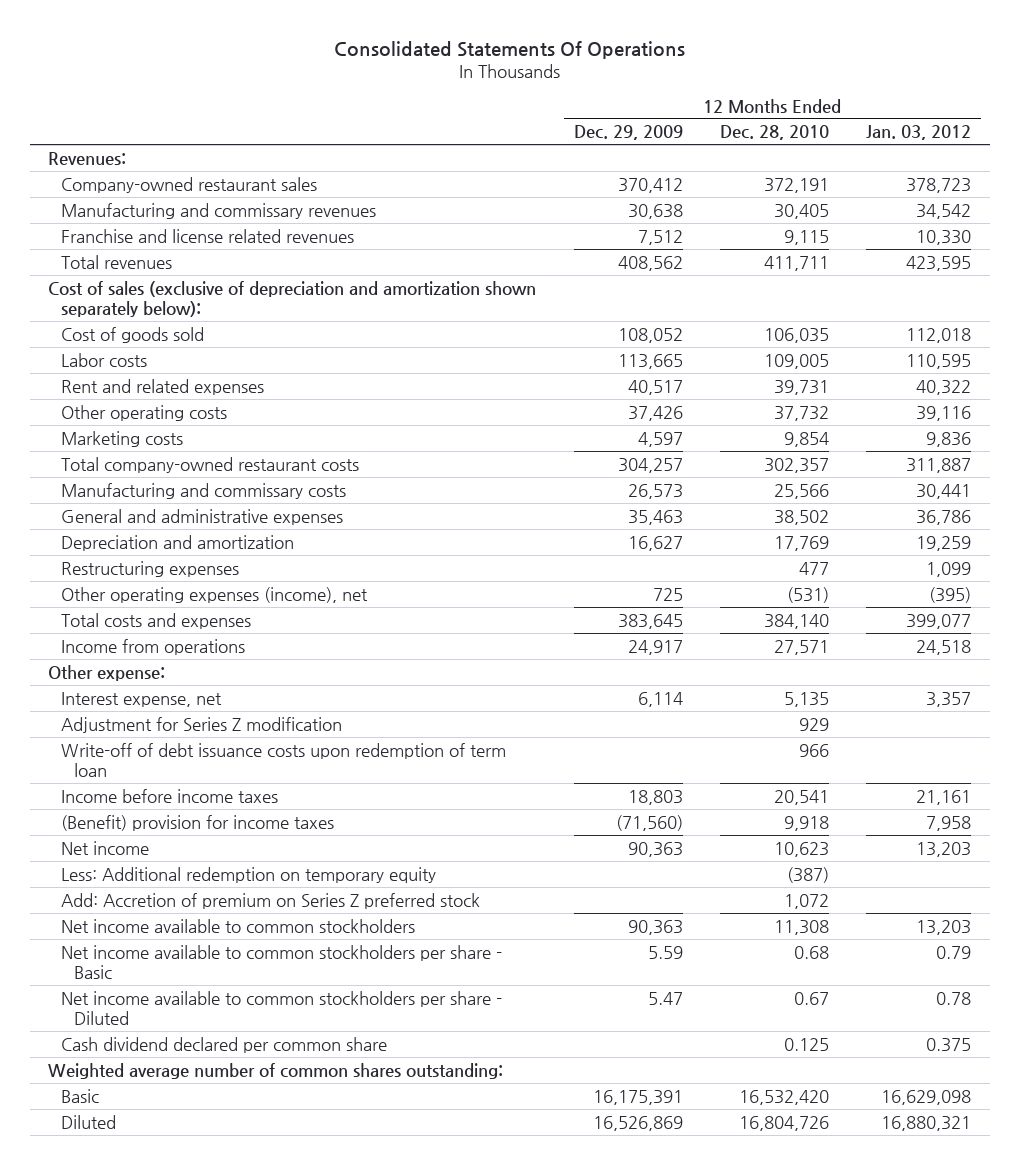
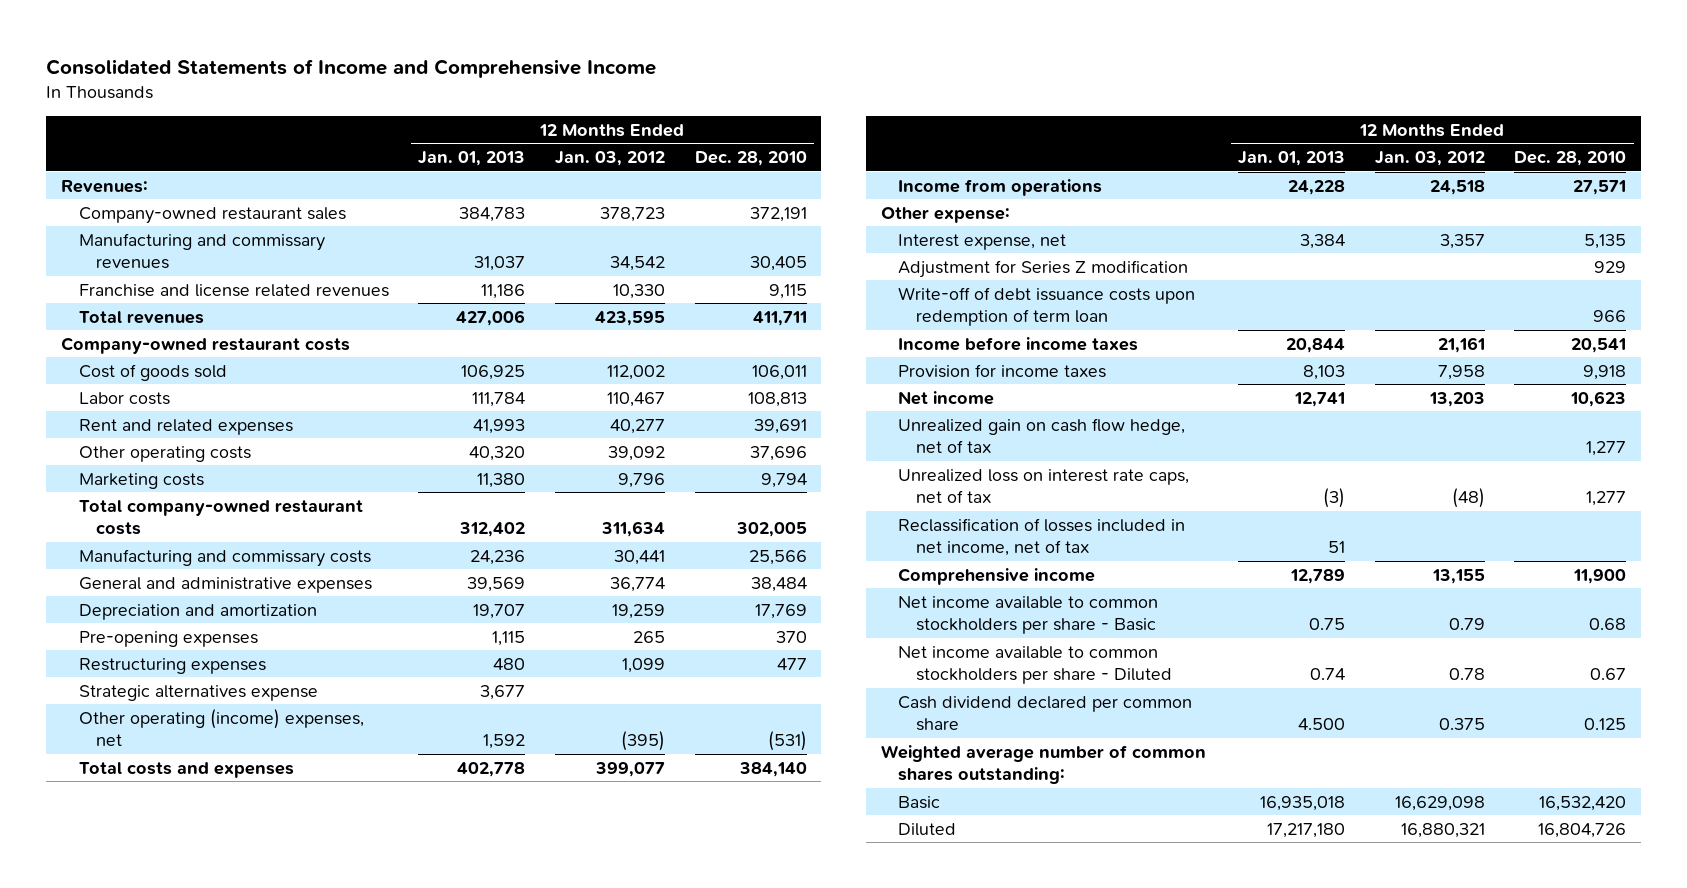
[333,40,685,59] Consolidated Statements Of Operations -> [46,59,657,79] Consolidated Statements of Income and Comprehensive Income
[573,125,683,141] Dec. 29, 2009 -> none
none -> [418,151,526,167] Jan. 01, 2013
[48,280,537,318] Cost of sales (exclusive of depreciation and amortization shown separately below): -> none
none -> [61,336,351,354] Company-owned restaurant costs
[763,327,829,343] 106,035 -> [751,364,807,380] 106,011
[906,327,972,343] 112,018 -> [606,364,665,380] 112,002
[763,353,829,369] 109,005 -> [747,391,807,407] 108,813
[906,353,972,369] 110,595 -> [606,391,665,407] 110,467
[773,379,829,395] 39,731 -> [753,418,807,434] 39,691
[916,379,972,395] 40,322 -> [609,418,665,434] 40,277
[773,405,829,421] 37,732 -> [749,445,807,461] 37,696
[916,405,972,421] 39,116 -> [607,445,665,461] 39,092
[783,431,829,447] 9,854 -> [760,472,807,488] 9,794
[926,431,972,447] 9,836 -> [617,472,665,488] 9,796
[763,457,829,473] 302,357 -> [735,521,807,537] 302,005
[906,457,972,473] 311,887 -> [600,520,665,537] 311,634
[773,509,829,525] 38,502 -> [750,576,807,592] 38,484
[916,509,972,525] 36,786 -> [609,576,665,592] 36,774
none -> [78,630,258,647] Pre-opening expenses
none -> [78,684,318,701] Strategic alternatives expense
[61,586,369,603] Other operating expenses (income), net -> [78,708,364,746] Other operating (income) expenses, net
[61,814,335,831] (Benefit) provision for income taxes -> [898,363,1107,378] Provision for income taxes
[61,866,437,883] Less: Additional redemption on temporary equity -> none
[61,892,481,909] Add: Accretion of premium on Series Z preferred stock -> none
[61,918,416,933] Net income available to common stockholders -> none
none -> [898,417,1186,453] Unrealized gain on cash flow hedge, net of tax
none -> [898,468,1190,503] Unrealized loss on interest rate caps, net of tax
none -> [898,517,1186,556] Reclassification of losses included in net income, net of tax
none -> [898,567,1096,585] Comprehensive income

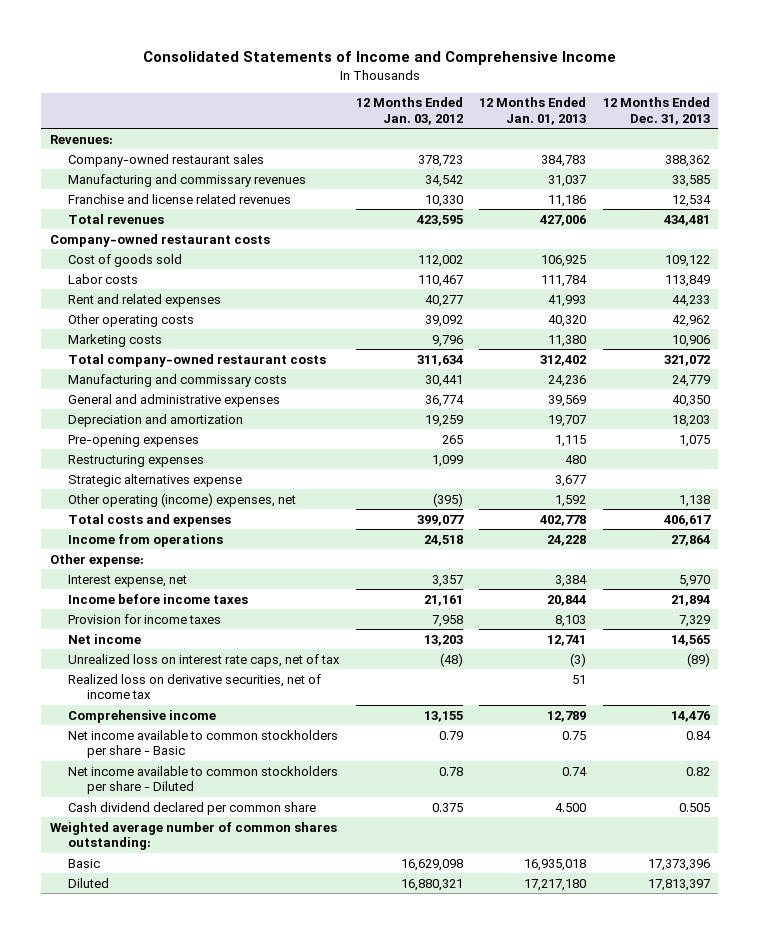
[694,151,807,167] Dec. 28, 2010 -> none
none -> [602,97,710,126] 12 Months Ended Dec. 31, 2013
[898,259,1189,278] Adjustment for Series Z modification -> none
[898,286,1196,326] Write-off of debt issuance costs upon redemption of term loan -> none
[898,417,1186,453] Unrealized gain on cash flow hedge, net of tax -> none
[898,517,1186,556] Reclassification of losses included in net income, net of tax -> none
none -> [68,673,322,700] Realized loss on derivative securities, net of income tax

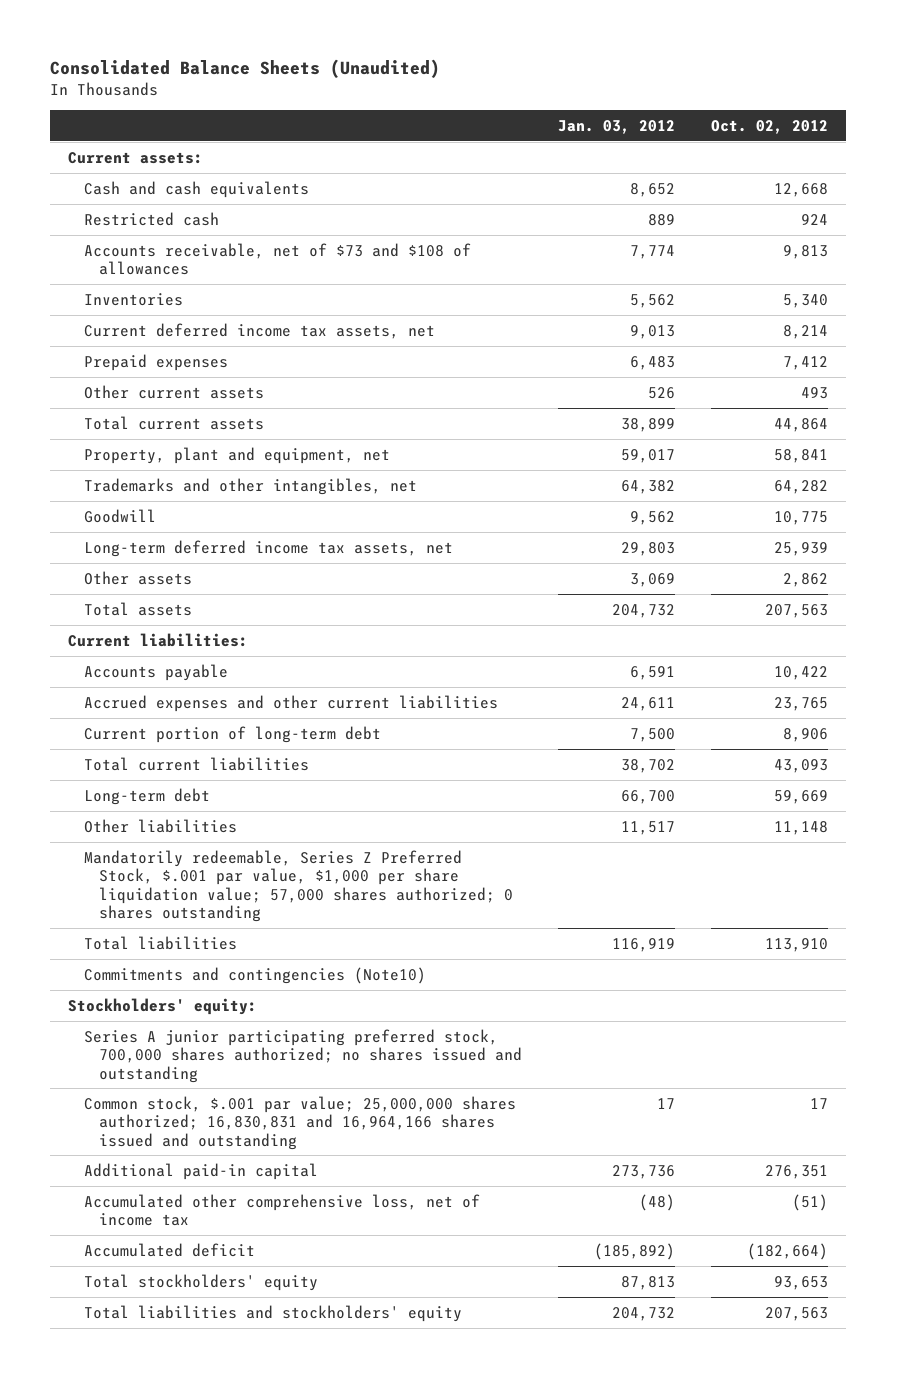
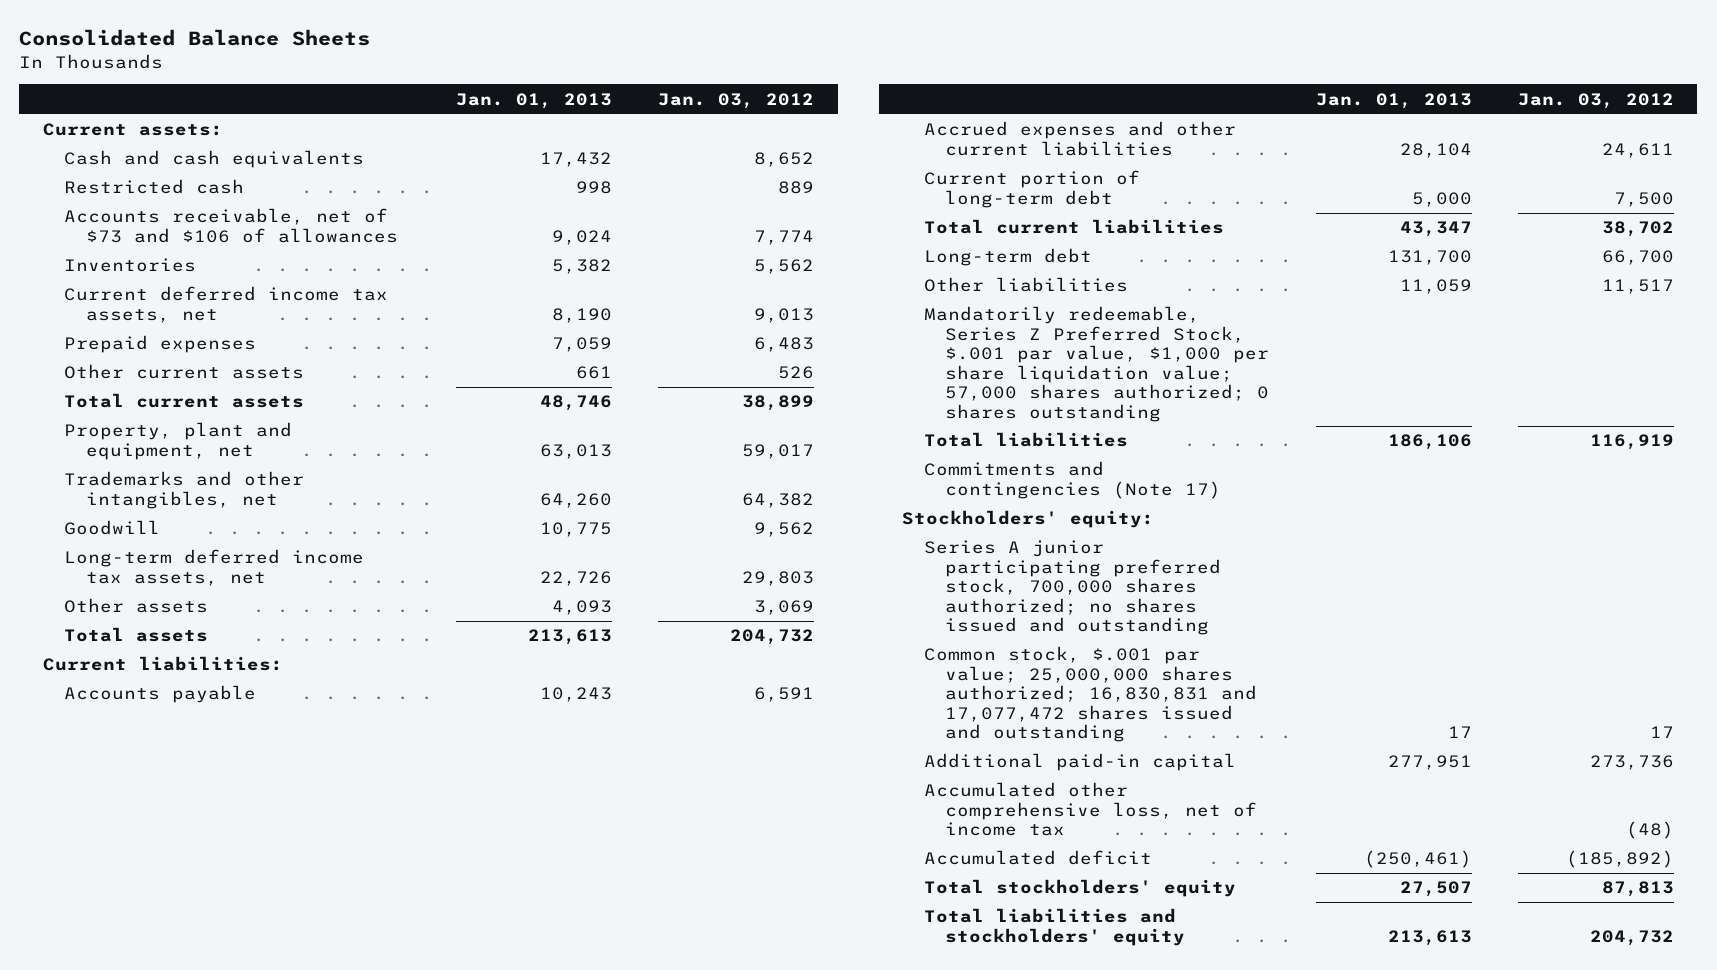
[50,59,441,79] Consolidated Balance Sheets (Unaudited) -> [19,29,371,47] Consolidated Balance Sheets
[711,120,829,135] Oct. 02, 2012 -> none
none -> [455,92,612,109] Jan. 01, 2013
[83,242,471,276] Accounts receivable, net of $73 and $108 of allowances -> [64,208,398,243] Accounts receivable, net of $73 and $106 of allowances
[83,966,426,984] Commitments and contingencies (Note10) -> [923,461,1222,499] Commitments and contingencies (Note 17)
[83,1095,516,1150] Common stock, $.001 par value; 25,000,000 shares authorized; 16,830,831 and 16,964,166 shares issued and outstanding -> [923,646,1258,743] Common stock, $.001 par value; 25,000,000 shares authorized; 16,830,831 and 17,077,472 shares issued and outstanding

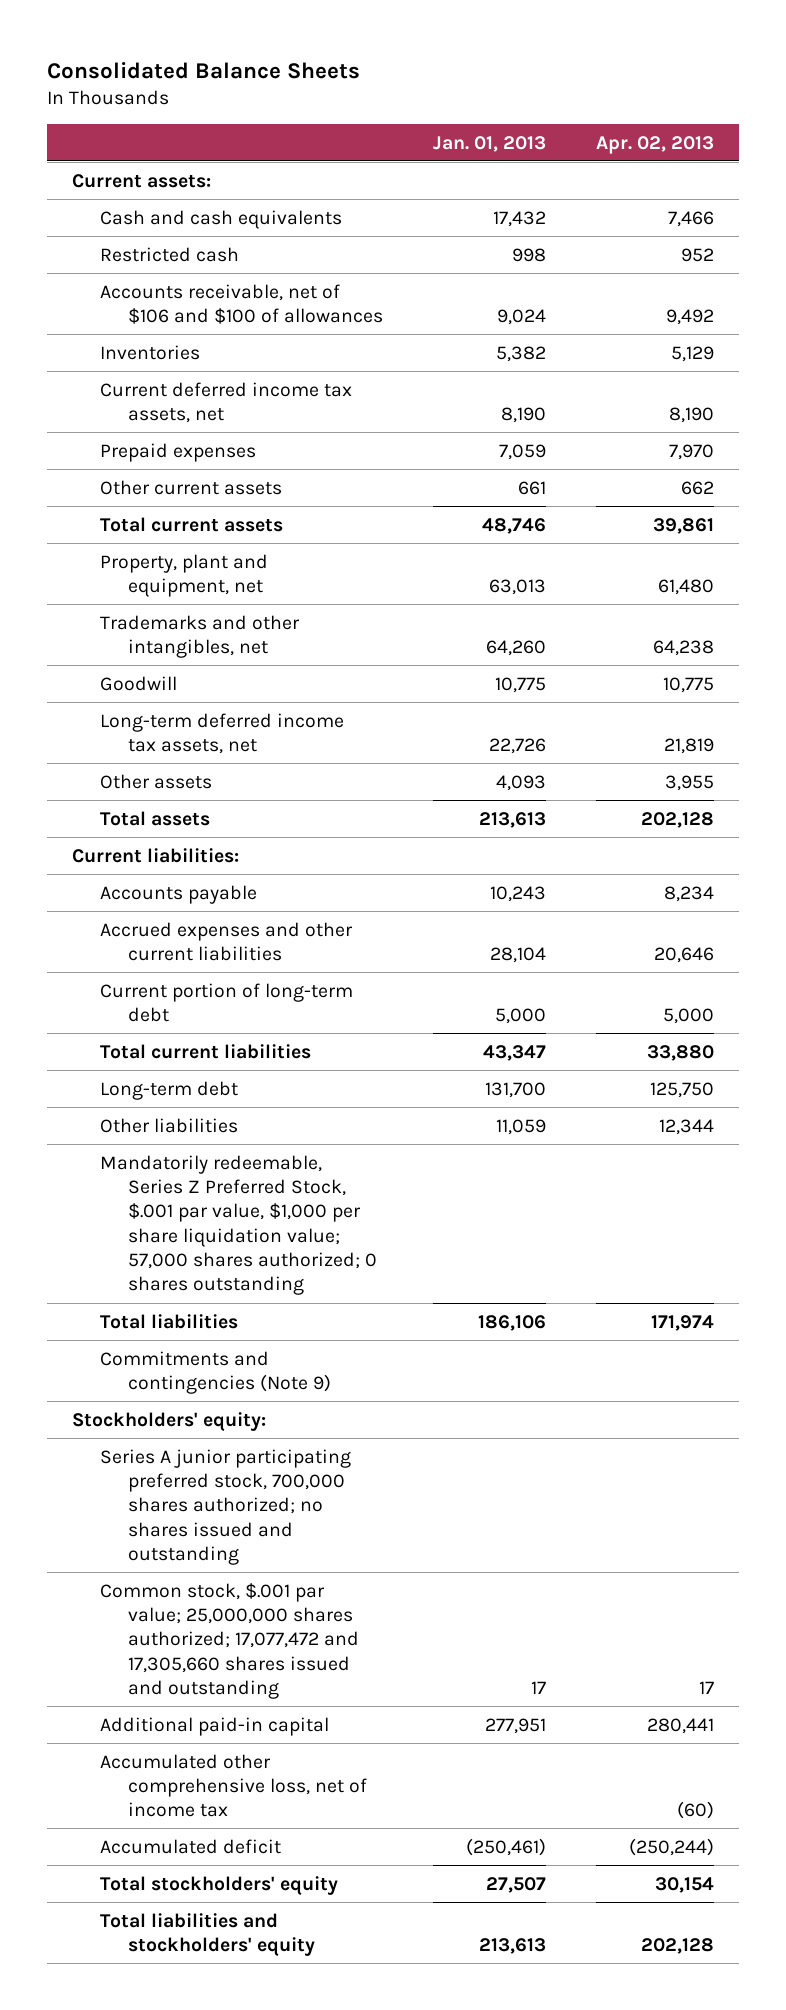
[658,92,815,109] Jan. 03, 2012 -> none
none -> [596,135,715,154] Apr. 02, 2013
[64,208,398,243] Accounts receivable, net of $73 and $106 of allowances -> [100,283,384,324] Accounts receivable, net of $106 and $100 of allowances
[923,461,1222,499] Commitments and contingencies (Note 17) -> [100,1350,332,1394] Commitments and contingencies (Note 9)
[923,646,1258,743] Common stock, $.001 par value; 25,000,000 shares authorized; 16,830,831 and 17,077,472 shares issued and outstanding -> [100,1582,360,1699] Common stock, $.001 par value; 25,000,000 shares authorized; 17,077,472 and 17,305,660 shares issued and outstanding

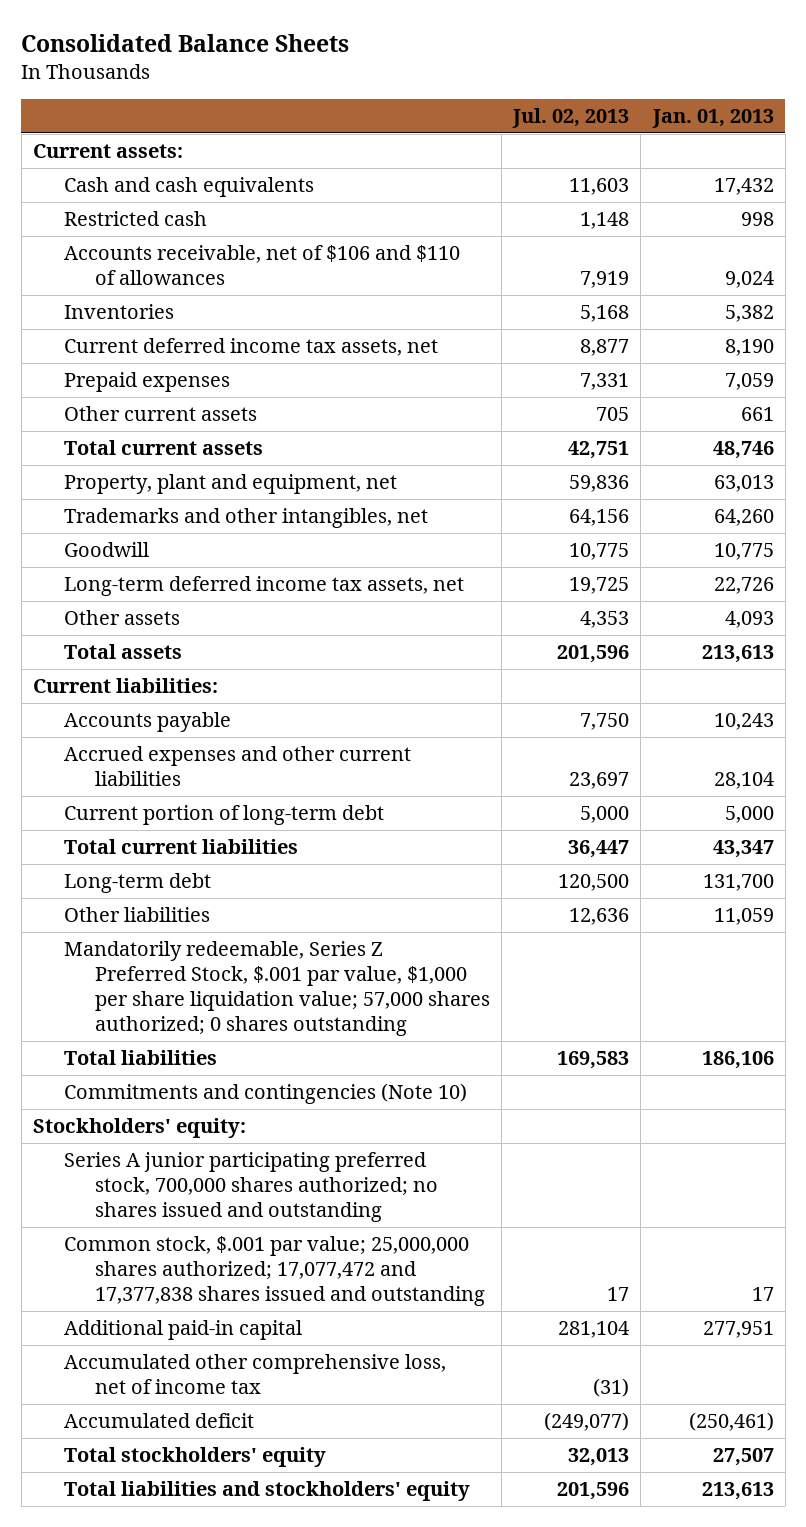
[596,135,715,154] Apr. 02, 2013 -> none
none -> [512,108,630,129] Jul. 02, 2013
[100,283,384,324] Accounts receivable, net of $106 and $100 of allowances -> [63,245,460,286] Accounts receivable, net of $106 and $110 of allowances
[100,1350,332,1394] Commitments and contingencies (Note 9) -> [63,1083,467,1105] Commitments and contingencies (Note 10)
[100,1582,360,1699] Common stock, $.001 par value; 25,000,000 shares authorized; 17,077,472 and 17,305,660 shares issued and outstanding -> [63,1236,486,1307] Common stock, $.001 par value; 25,000,000 shares authorized; 17,077,472 and 17,377,838 shares issued and outstanding

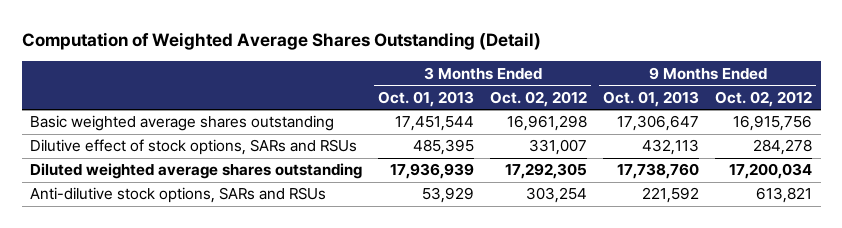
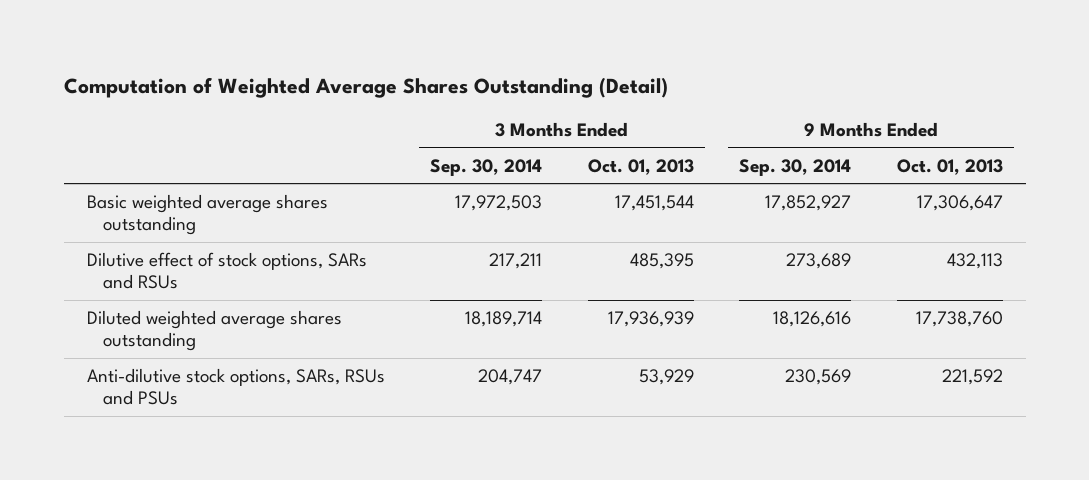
[490,90,588,107] Oct. 02, 2012 -> none
[715,90,813,107] Oct. 02, 2012 -> none
none -> [430,158,543,176] Sep. 30, 2014
none -> [739,158,852,176] Sep. 30, 2014
[29,187,326,204] Anti-dilutive stock options, SARs and RSUs -> [86,368,385,406] Anti-dilutive stock options, SARs, RSUs and PSUs

